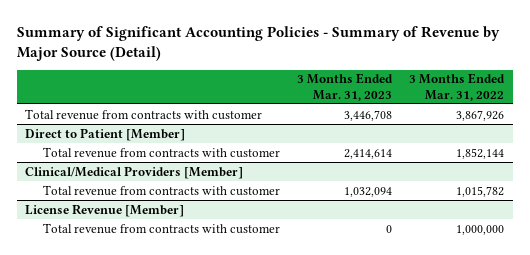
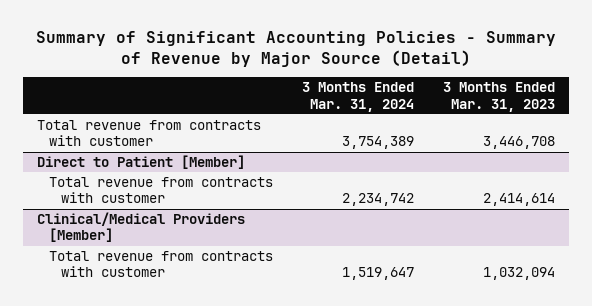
[409,73,506,101] 3 Months Ended Mar. 31, 2022 -> none
none -> [302,82,415,112] 3 Months Ended Mar. 31, 2024
[25,203,185,217] License Revenue [Member] -> none
[43,222,281,234] Total revenue from contracts with customer -> none

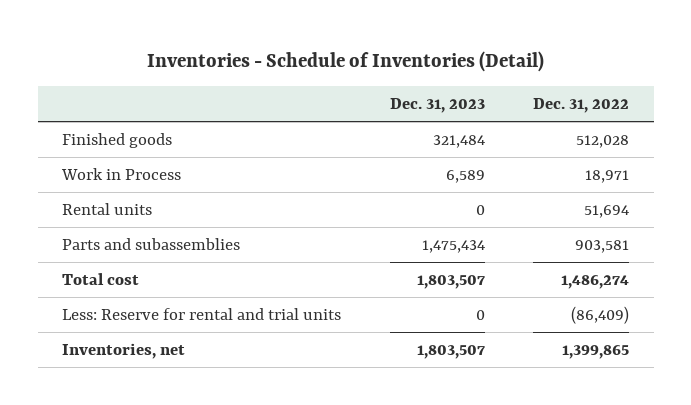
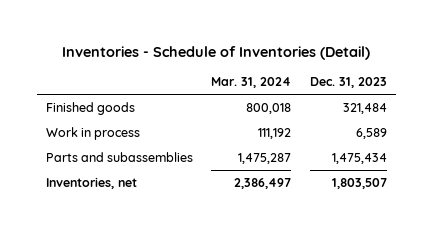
[533,98,630,114] Dec. 31, 2022 -> none
none -> [211,77,292,89] Mar. 31, 2024
[61,203,152,216] Rental units -> none
[60,168,181,181] Work in Process -> [46,126,141,140] Work in process
[61,273,139,286] Total cost -> none
[61,308,341,321] Less: Reserve for rental and trial units -> none

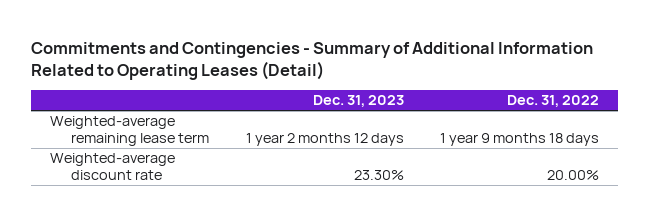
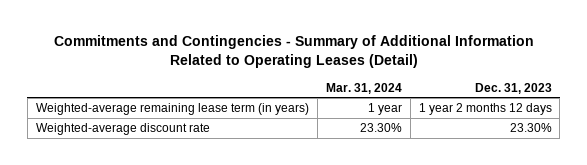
[507,95,600,108] Dec. 31, 2022 -> none
none -> [325,82,402,94] Mar. 31, 2024
[49,116,209,146] Weighted-average remaining lease term -> [35,103,309,116] Weighted-average remaining lease term (in years)

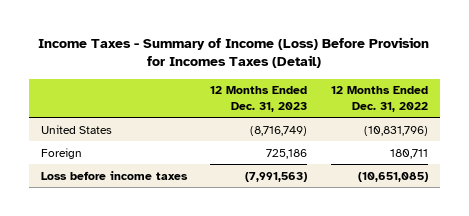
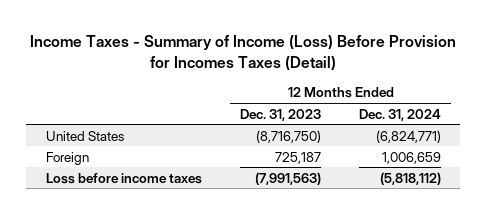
[331,86,429,112] 12 Months Ended Dec. 31, 2022 -> none
none -> [359,108,442,121] Dec. 31, 2024
[250,125,308,136] (8,716,749) -> [255,129,321,143] (8,716,750)
[266,148,308,159] 725,186 -> [274,151,321,164] 725,187

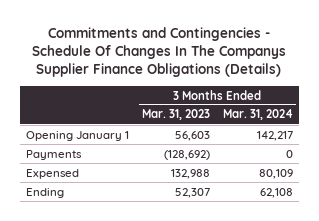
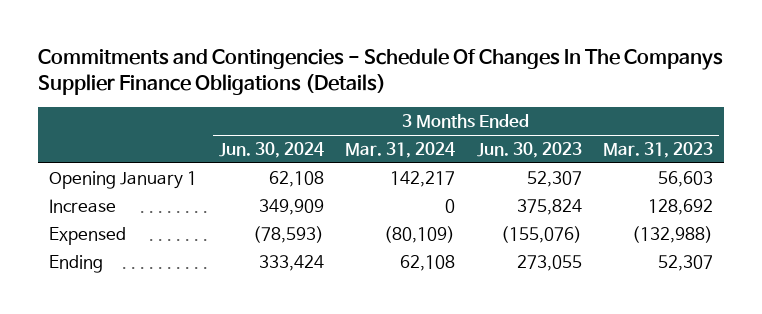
none -> [218,142,324,159] Jun. 30, 2024
none -> [476,142,582,159] Jun. 30, 2023
[26,149,83,160] Payments -> none
none -> [49,198,117,213] Increase
[170,168,210,179] 132,988 -> [632,225,714,243] (132,988)
[258,168,293,179] 80,109 -> [384,225,456,243] (80,109)

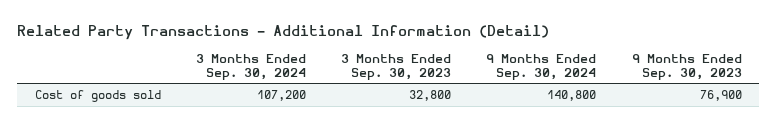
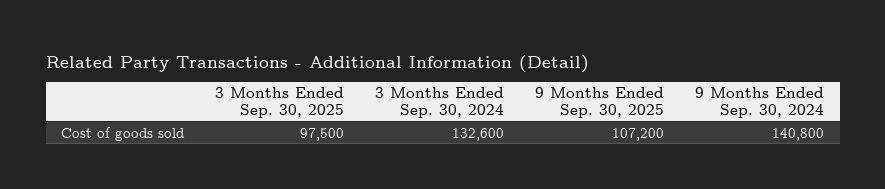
[341,53,452,81] 3 Months Ended Sep. 30, 2023 -> none
[631,53,742,81] 9 Months Ended Sep. 30, 2023 -> none
none -> [215,87,345,118] 3 Months Ended Sep. 30, 2025
none -> [535,87,665,118] 9 Months Ended Sep. 30, 2025
[257,90,307,102] 107,200 -> [452,127,505,141] 132,600

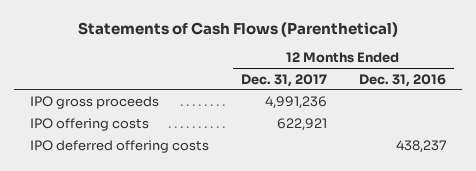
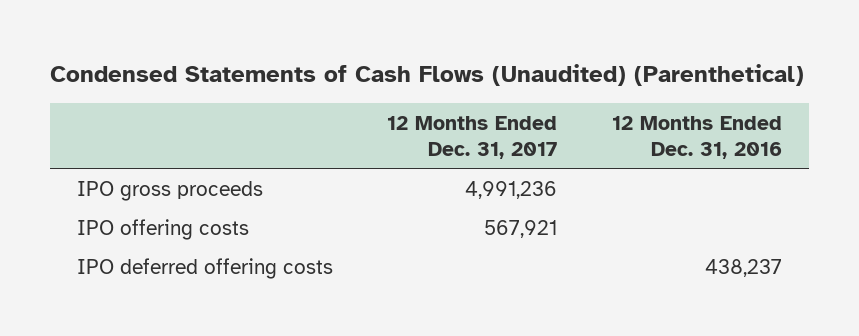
[77,21,398,37] Statements of Cash Flows (Parenthetical) -> [49,64,804,87] Condensed Statements of Cash Flows (Unaudited) (Parenthetical)
[276,118,327,132] 622,921 -> [484,219,558,238] 567,921

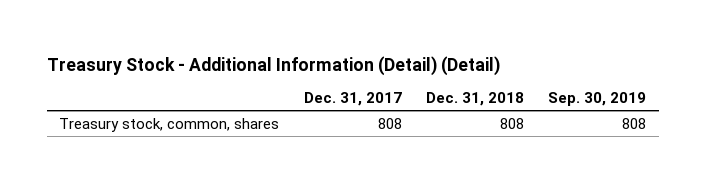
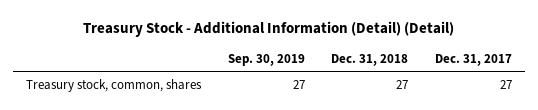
[377,117,402,129] 808 -> [499,79,512,89] 27
[500,117,525,129] 808 -> [396,79,409,89] 27
[622,117,647,129] 808 -> [292,79,305,89] 27

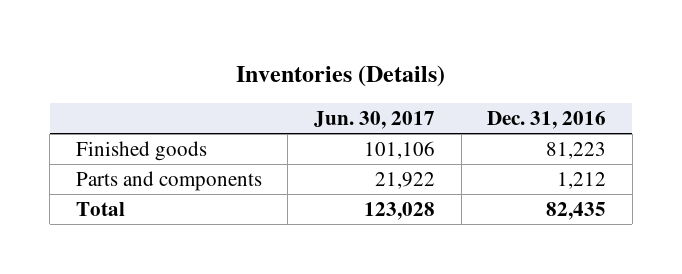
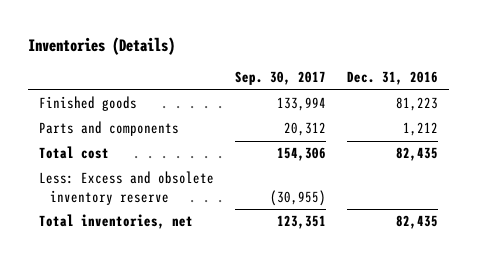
[314,110,436,129] Jun. 30, 2017 -> none
none -> [234,71,326,86] Sep. 30, 2017
none -> [38,146,109,160] Total cost
none -> [38,171,214,206] Less: Excess and obsolete inventory reserve
[75,201,125,216] Total -> [38,214,193,230] Total inventories, net

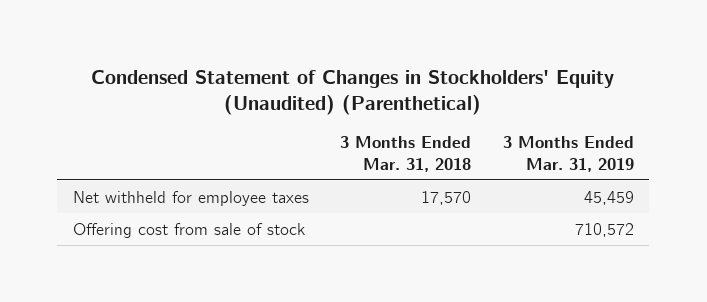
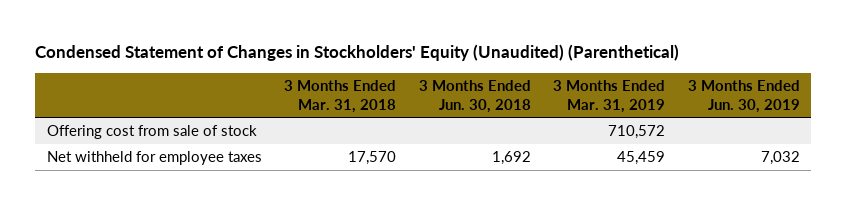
none -> [418,79,531,113] 3 Months Ended Jun. 30, 2018
none -> [687,79,800,113] 3 Months Ended Jun. 30, 2019
[73,190,310,206] Net withheld for employee taxes -> [46,151,262,166] Net withheld for employee taxes

